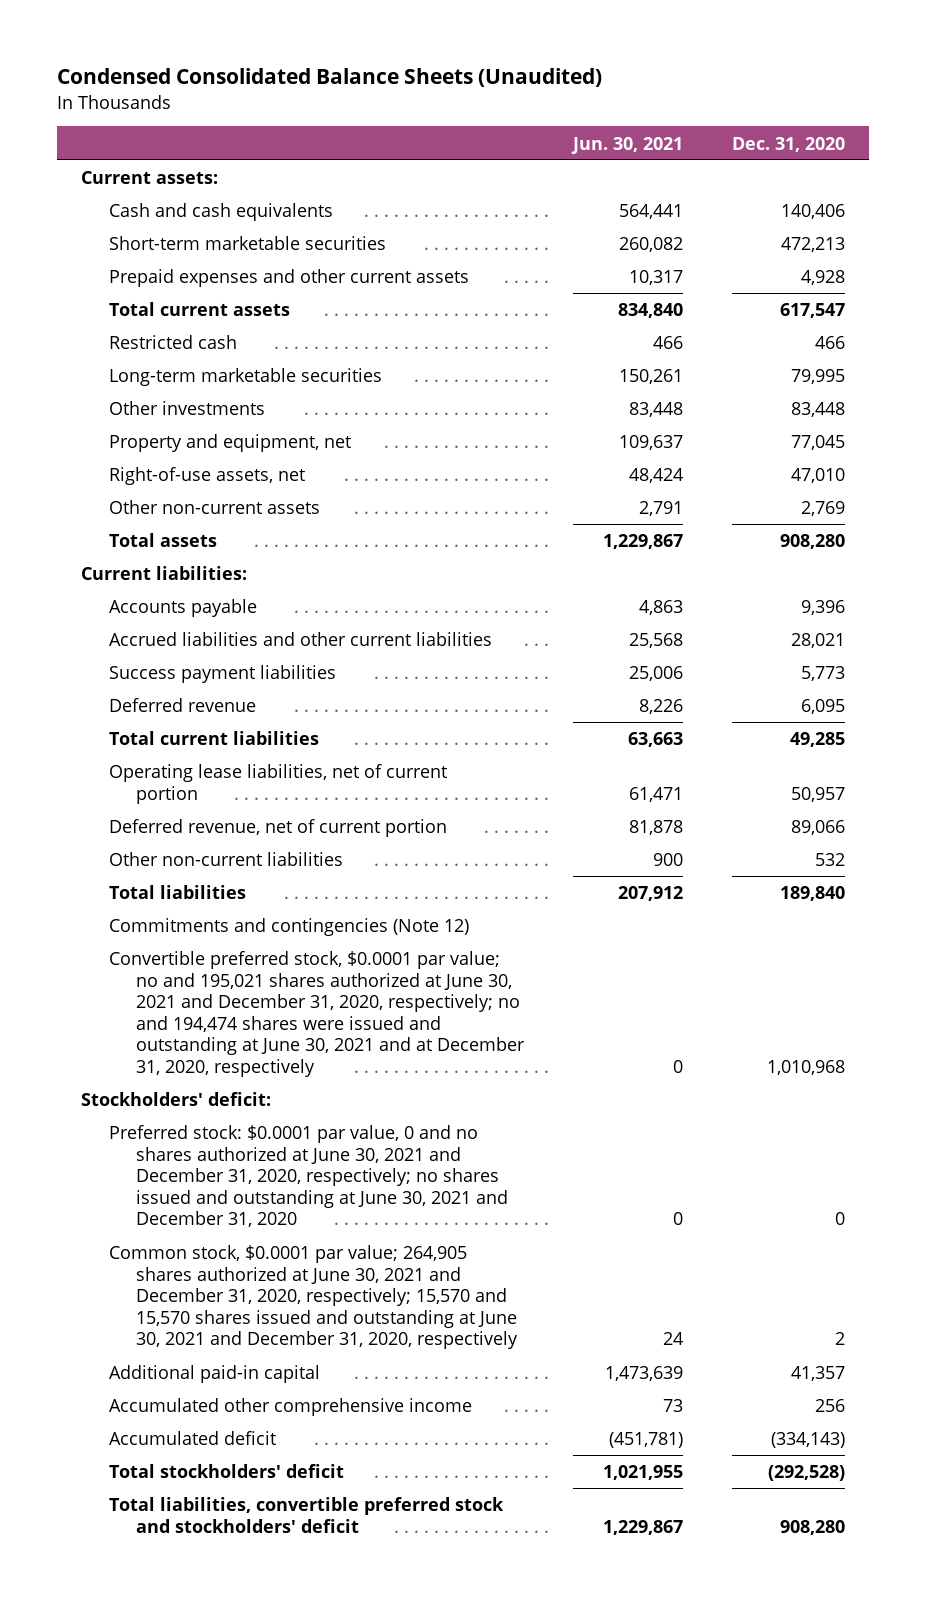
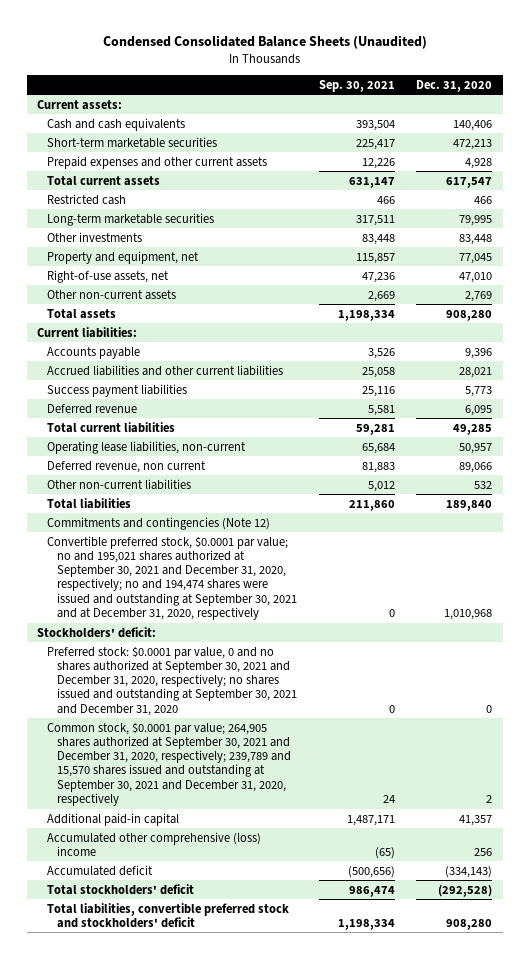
[570,136,683,154] Jun. 30, 2021 -> none
none -> [318,79,395,92] Sep. 30, 2021
[108,764,447,804] Operating lease liabilities, net of current portion -> [47,440,247,454] Operating lease liabilities, non-current
[108,819,447,838] Deferred revenue, net of current portion -> [47,460,207,473] Deferred revenue, non current
[108,951,526,1078] Convertible preferred stock, $0.0001 par value; no and 195,021 shares authorized at June 30, 2021 and December 31, 2020, respectively; no and 194,474 shares were issued and outstanding at June 30, 2021 and at December 31, 2020, respectively -> [47,535,298,621] Convertible preferred stock, $0.0001 par value; no and 195,021 shares authorized at September 30, 2021 and December 31, 2020, respectively; no and 194,474 shares were issued and outstanding at September 30, 2021 and at December 31, 2020, respectively
[108,1125,509,1228] Preferred stock: $0.0001 par value, 0 and no shares authorized at June 30, 2021 and December 31, 2020, respectively; no shares issued and outstanding at June 30, 2021 and December 31, 2020 -> [47,645,298,716] Preferred stock: $0.0001 par value, 0 and no shares authorized at September 30, 2021 and December 31, 2020, respectively; no shares issued and outstanding at September 30, 2021 and December 31, 2020
[108,1245,519,1350] Common stock, $0.0001 par value; 264,905 shares authorized at June 30, 2021 and December 31, 2020, respectively; 15,570 and 15,570 shares issued and outstanding at June 30, 2021 and December 31, 2020, respectively -> [47,721,292,807] Common stock, $0.0001 par value; 264,905 shares authorized at September 30, 2021 and December 31, 2020, respectively; 239,789 and 15,570 shares issued and outstanding at September 30, 2021 and December 31, 2020, respectively
[108,1398,472,1417] Accumulated other comprehensive income -> [47,831,262,856] Accumulated other comprehensive (loss) income

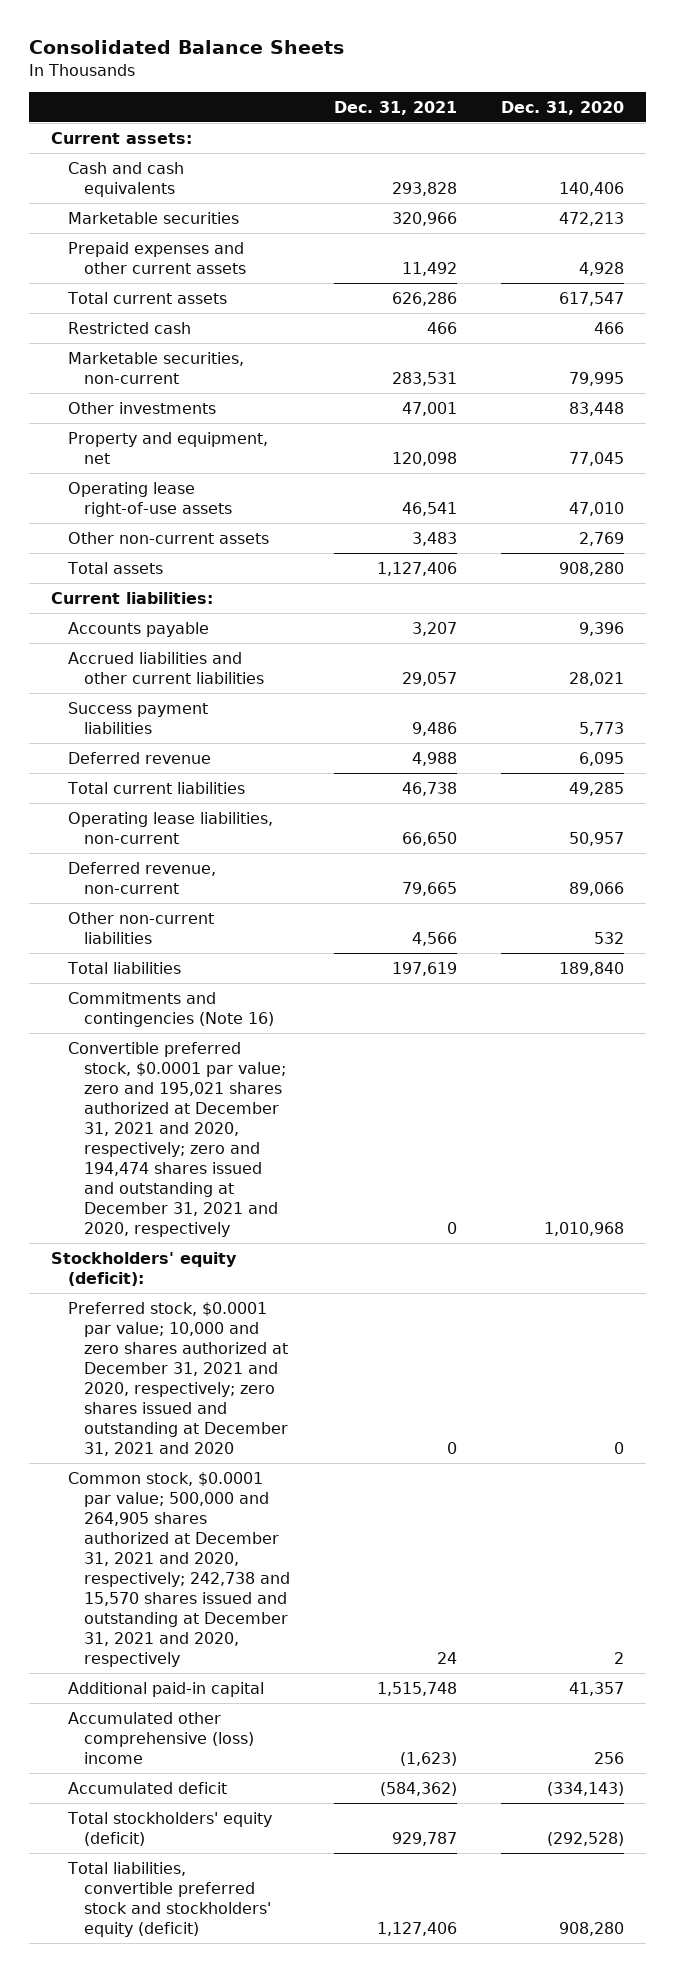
[102,34,427,49] Condensed Consolidated Balance Sheets (Unaudited) -> [29,40,345,55] Consolidated Balance Sheets
[318,79,395,92] Sep. 30, 2021 -> none
none -> [334,100,458,115] Dec. 31, 2021
[47,136,218,148] Short-term marketable securities -> [67,211,239,224] Marketable securities
[47,212,215,226] Long-term marketable securities -> [67,351,244,384] Marketable securities, non-current
[47,269,170,283] Right-of-use assets, net -> [67,481,232,517] Operating lease right-of-use assets
[47,460,207,473] Deferred revenue, non current -> [67,861,216,894] Deferred revenue, non-current
[47,516,271,530] Commitments and contingencies (Note 12) -> [67,991,274,1027] Commitments and contingencies (Note 16)
[47,535,298,621] Convertible preferred stock, $0.0001 par value; no and 195,021 shares authorized at September 30, 2021 and December 31, 2020, respectively; no and 194,474 shares were issued and outstanding at September 30, 2021 and at December 31, 2020, respectively -> [67,1041,286,1237] Convertible preferred stock, $0.0001 par value; zero and 195,021 shares authorized at December 31, 2021 and 2020, respectively; zero and 194,474 shares issued and outstanding at December 31, 2021 and 2020, respectively
[37,626,157,638] Stockholders' deficit: -> [51,1251,238,1286] Stockholders' equity (deficit):
[47,645,298,716] Preferred stock: $0.0001 par value, 0 and no shares authorized at September 30, 2021 and December 31, 2020, respectively; no shares issued and outstanding at September 30, 2021 and December 31, 2020 -> [67,1301,288,1456] Preferred stock, $0.0001 par value; 10,000 and zero shares authorized at December 31, 2021 and 2020, respectively; zero shares issued and outstanding at December 31, 2021 and 2020
[47,721,292,807] Common stock, $0.0001 par value; 264,905 shares authorized at September 30, 2021 and December 31, 2020, respectively; 239,789 and 15,570 shares issued and outstanding at September 30, 2021 and December 31, 2020, respectively -> [67,1471,290,1667] Common stock, $0.0001 par value; 500,000 and 264,905 shares authorized at December 31, 2021 and 2020, respectively; 242,738 and 15,570 shares issued and outstanding at December 31, 2021 and 2020, respectively
[47,883,195,895] Total stockholders' deficit -> [66,1811,272,1846] Total stockholders' equity (deficit)
[47,902,290,928] Total liabilities, convertible preferred stock and stockholders' deficit -> [66,1861,271,1937] Total liabilities, convertible preferred stock and stockholders' equity (deficit)

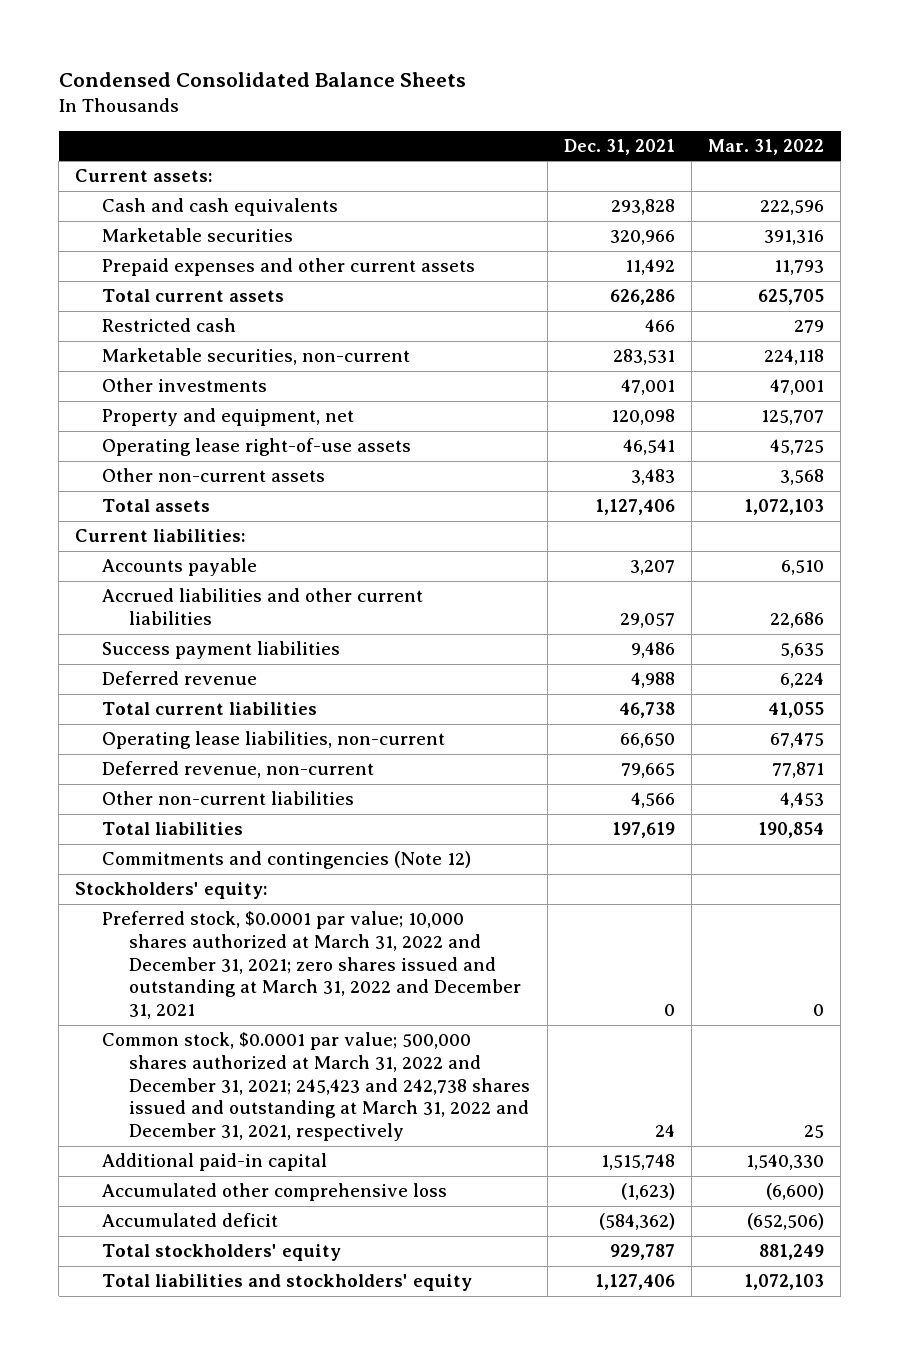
[29,40,345,55] Consolidated Balance Sheets -> [58,72,466,88] Condensed Consolidated Balance Sheets
[501,100,625,115] Dec. 31, 2020 -> none
none -> [708,138,825,155] Mar. 31, 2022
[67,1041,286,1237] Convertible preferred stock, $0.0001 par value; zero and 195,021 shares authorized at December 31, 2021 and 2020, respectively; zero and 194,474 shares issued and outstanding at December 31, 2021 and 2020, respectively -> none
[67,991,274,1027] Commitments and contingencies (Note 16) -> [102,851,472,870] Commitments and contingencies (Note 12)
[51,1251,238,1286] Stockholders' equity (deficit): -> [75,882,269,900] Stockholders' equity:
[67,1301,288,1456] Preferred stock, $0.0001 par value; 10,000 and zero shares authorized at December 31, 2021 and 2020, respectively; zero shares issued and outstanding at December 31, 2021 and 2020 -> [102,911,522,1020] Preferred stock, $0.0001 par value; 10,000 shares authorized at March 31, 2022 and December 31, 2021; zero shares issued and outstanding at March 31, 2022 and December 31, 2021
[67,1471,290,1667] Common stock, $0.0001 par value; 500,000 and 264,905 shares authorized at December 31, 2021 and 2020, respectively; 242,738 and 15,570 shares issued and outstanding at December 31, 2021 and 2020, respectively -> [102,1032,531,1142] Common stock, $0.0001 par value; 500,000 shares authorized at March 31, 2022 and December 31, 2021; 245,423 and 242,738 shares issued and outstanding at March 31, 2022 and December 31, 2021, respectively
[67,1711,254,1764] Accumulated other comprehensive (loss) income -> [102,1183,448,1202] Accumulated other comprehensive loss
[66,1811,272,1846] Total stockholders' equity (deficit) -> [102,1244,342,1262] Total stockholders' equity
[66,1861,271,1937] Total liabilities, convertible preferred stock and stockholders' equity (deficit) -> [102,1274,473,1292] Total liabilities and stockholders' equity

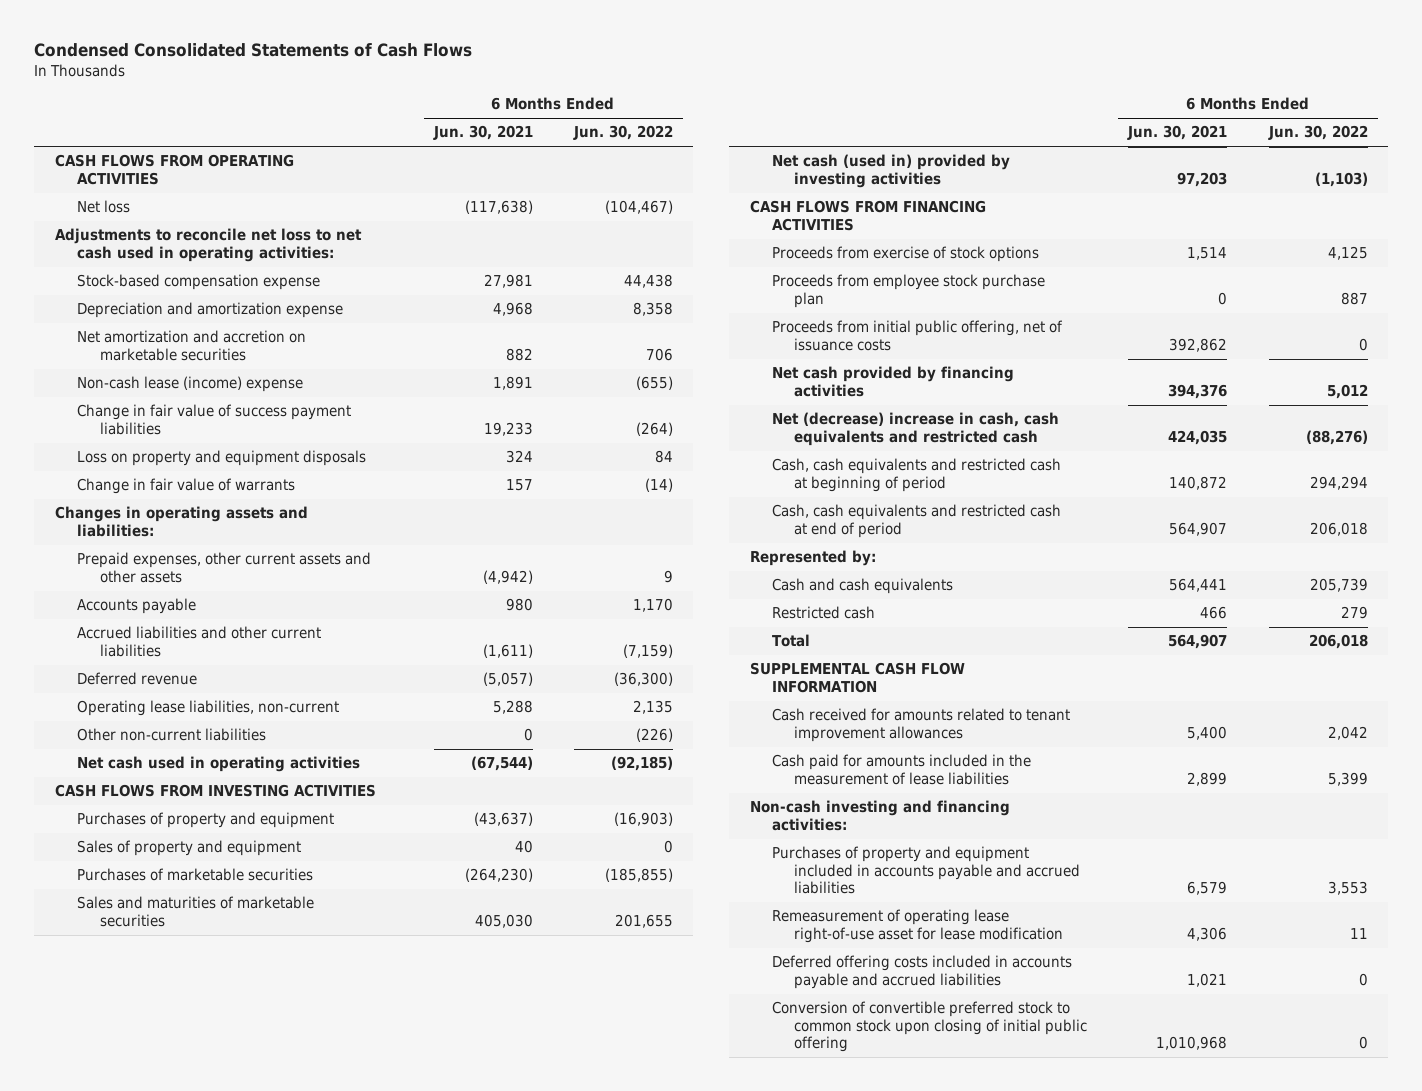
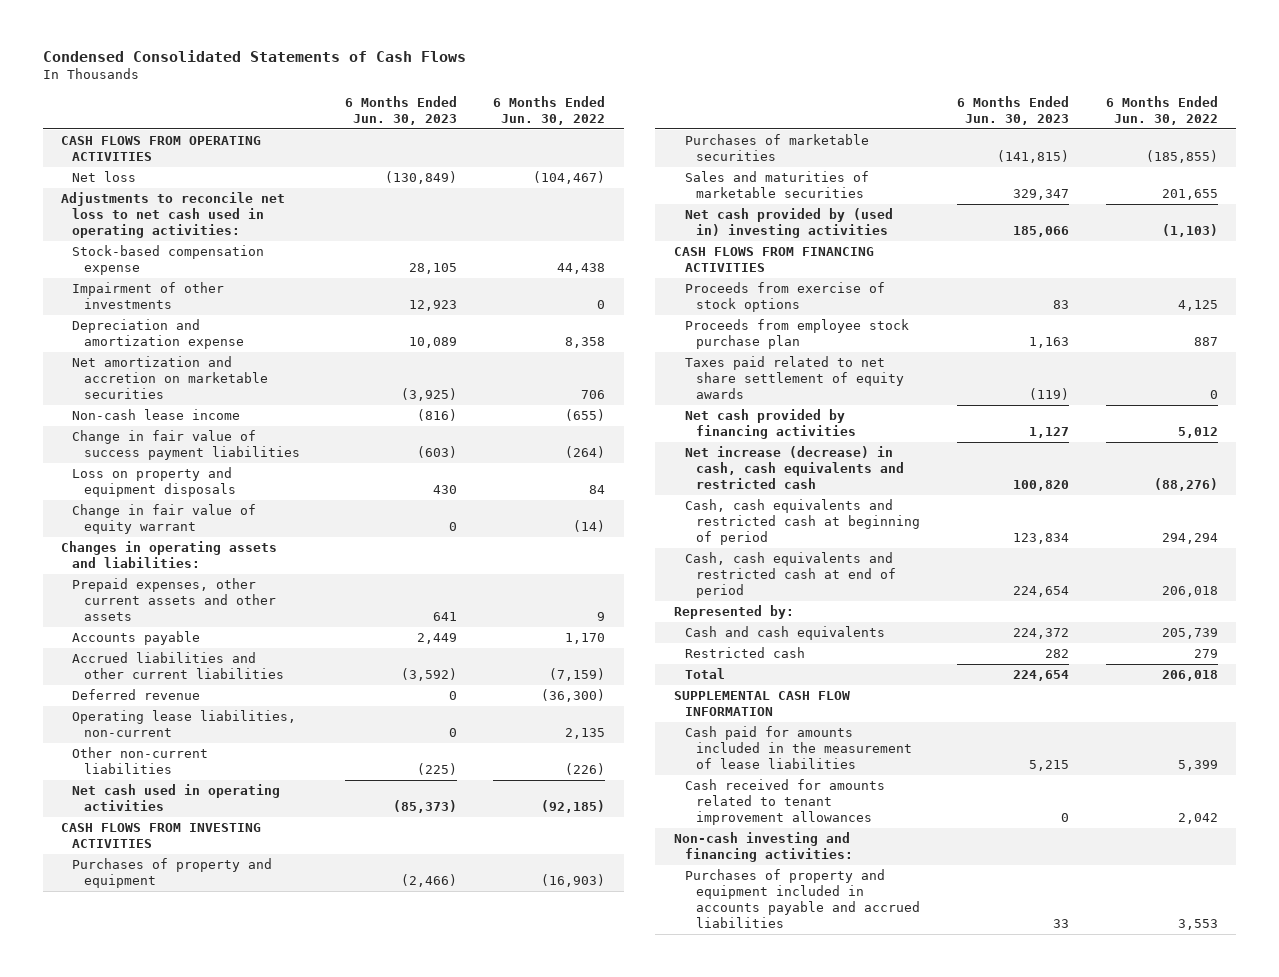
[432,125,533,141] Jun. 30, 2021 -> none
none -> [344,95,457,125] 6 Months Ended Jun. 30, 2023
none -> [72,282,225,310] Impairment of other investments
[77,376,304,393] Non-cash lease (income) expense -> [72,409,241,421] Non-cash lease income
[77,478,296,495] Change in fair value of warrants -> [72,504,257,535] Change in fair value of equity warrant
[77,840,302,857] Sales of property and equipment -> none
[771,154,1010,188] Net cash (used in) provided by investing activities -> [684,208,893,239] Net cash provided by (used in) investing activities
[771,320,1063,351] Proceeds from initial public offering, net of issuance costs -> none
none -> [684,356,905,400] Taxes paid related to net share settlement of equity awards
[771,412,1059,446] Net (decrease) increase in cash, cash equivalents and restricted cash -> [684,446,905,490] Net increase (decrease) in cash, cash equivalents and restricted cash
[771,708,1070,742] Cash received for amounts related to tenant improvement allowances -> [684,779,885,826] Cash received for amounts related to tenant improvement allowances
[771,909,1064,943] Remeasurement of operating lease right-of-use asset for lease modification -> none
[771,955,1072,989] Deferred offering costs included in accounts payable and accrued liabilities -> none
[771,1001,1088,1053] Conversion of convertible preferred stock to common stock upon closing of initial public offering -> none

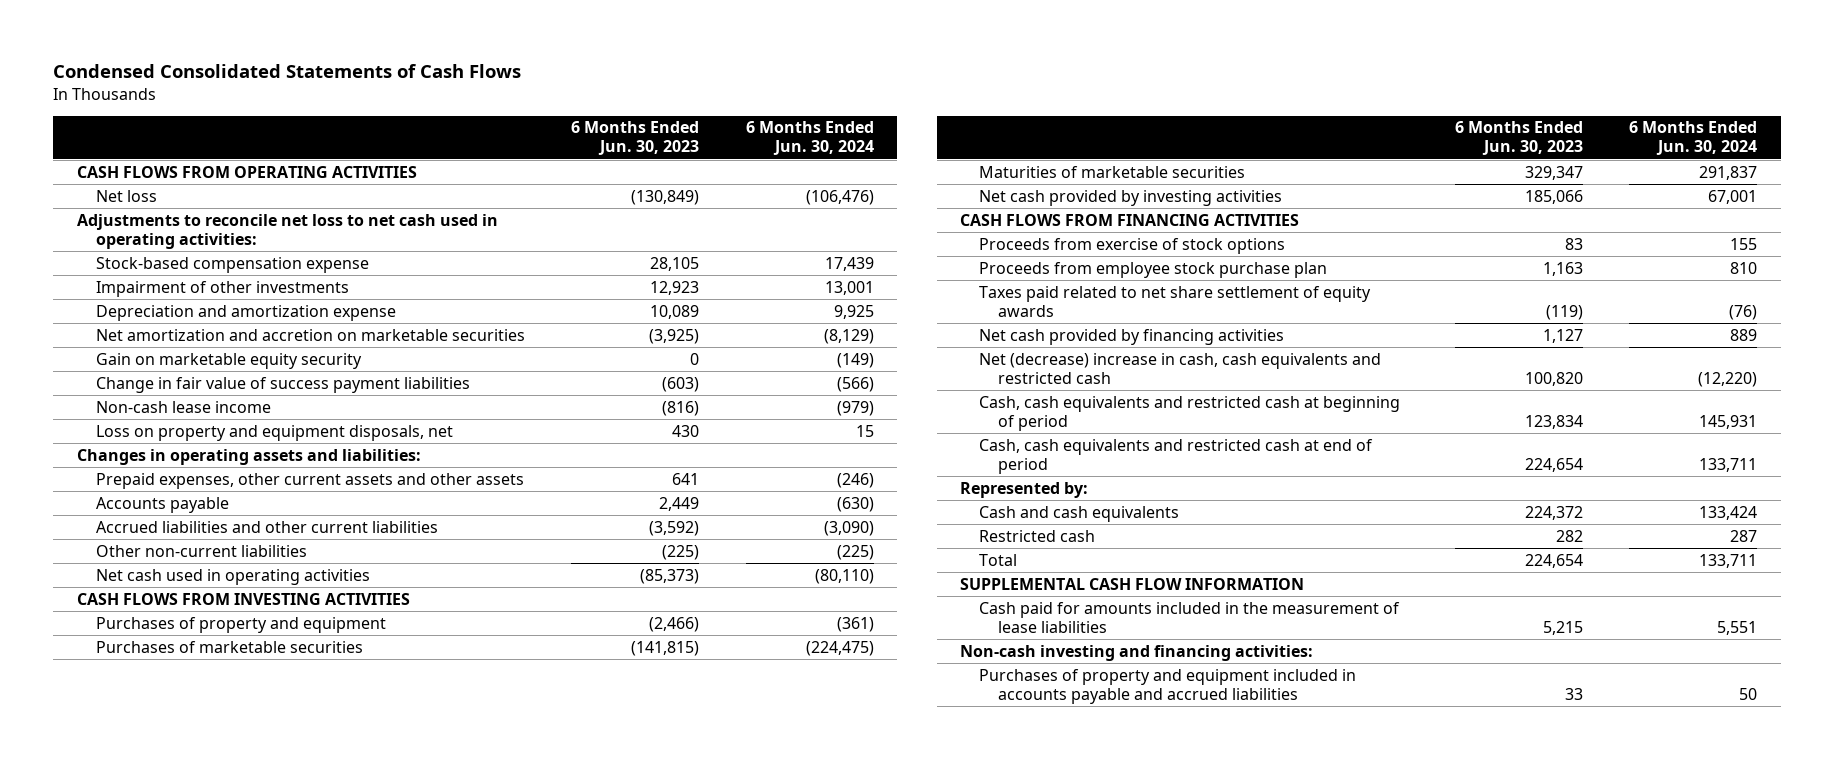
[493,95,606,125] 6 Months Ended Jun. 30, 2022 -> none
none -> [745,121,874,156] 6 Months Ended Jun. 30, 2024
none -> [95,352,362,369] Gain on marketable equity security
[72,504,257,535] Change in fair value of equity warrant -> none
[72,409,241,421] Non-cash lease income -> [95,400,271,413] Non-cash lease income
[72,467,236,498] Loss on property and equipment disposals -> [95,424,453,441] Loss on property and equipment disposals, net
[72,689,201,701] Deferred revenue -> none
[72,710,297,738] Operating lease liabilities, non-current -> none
[684,171,869,199] Sales and maturities of marketable securities -> [979,165,1246,178] Maturities of marketable securities
[684,208,893,239] Net cash provided by (used in) investing activities -> [979,189,1283,206] Net cash provided by investing activities
[684,446,905,490] Net increase (decrease) in cash, cash equivalents and restricted cash -> [979,352,1382,384] Net (decrease) increase in cash, cash equivalents and restricted cash
[684,779,885,826] Cash received for amounts related to tenant improvement allowances -> none

